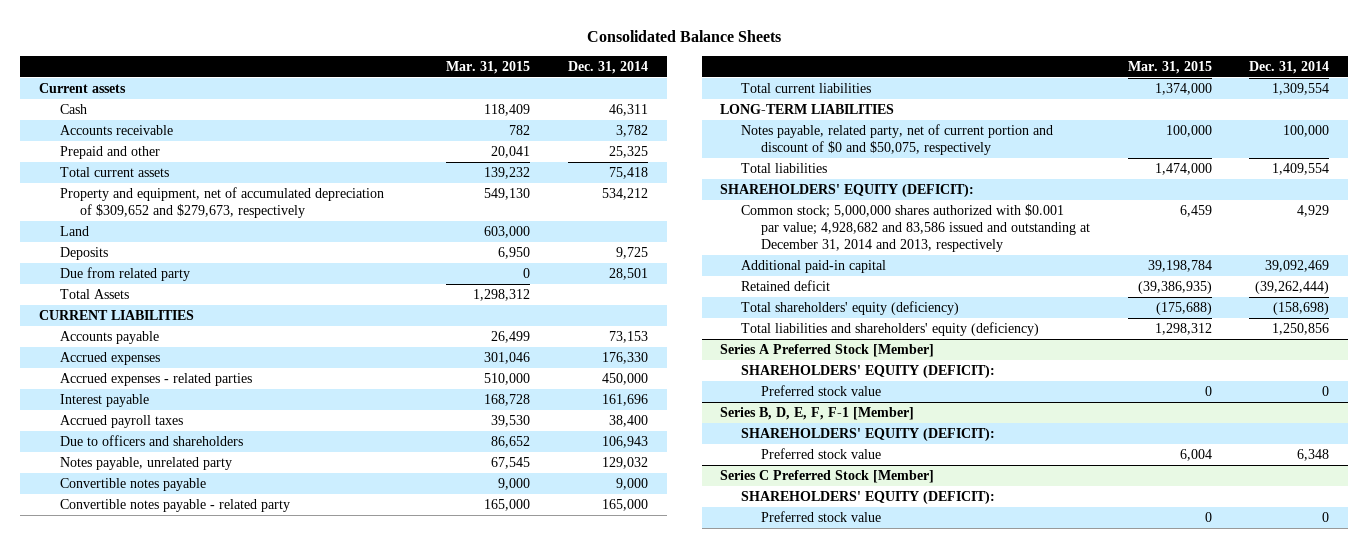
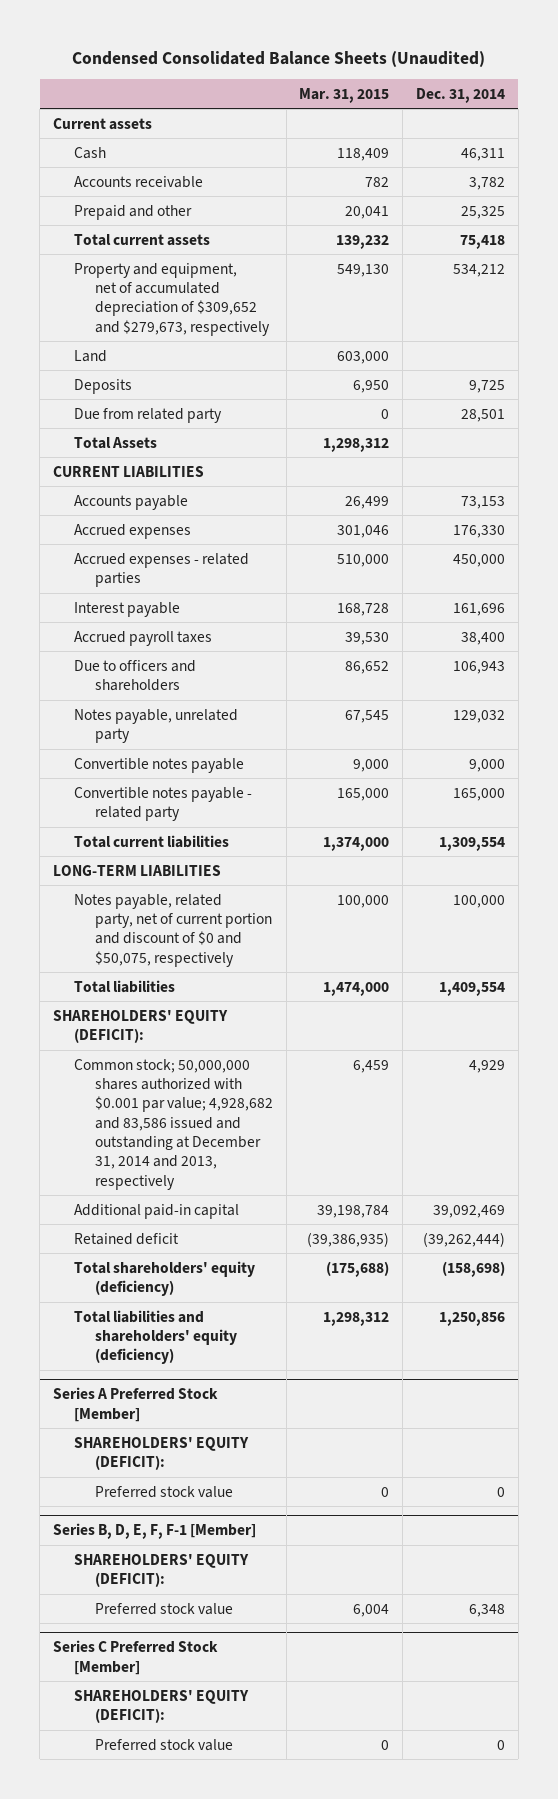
[587,30,782,43] Consolidated Balance Sheets -> [71,50,485,67] Condensed Consolidated Balance Sheets (Unaudited)
[740,203,1091,253] Common stock; 5,000,000 shares authorized with $0.001 par value; 4,928,682 and 83,586 issued and outstanding at December 31, 2014 and 2013, respectively -> [74,1058,274,1190] Common stock; 50,000,000 shares authorized with $0.001 par value; 4,928,682 and 83,586 issued and outstanding at December 31, 2014 and 2013, respectively

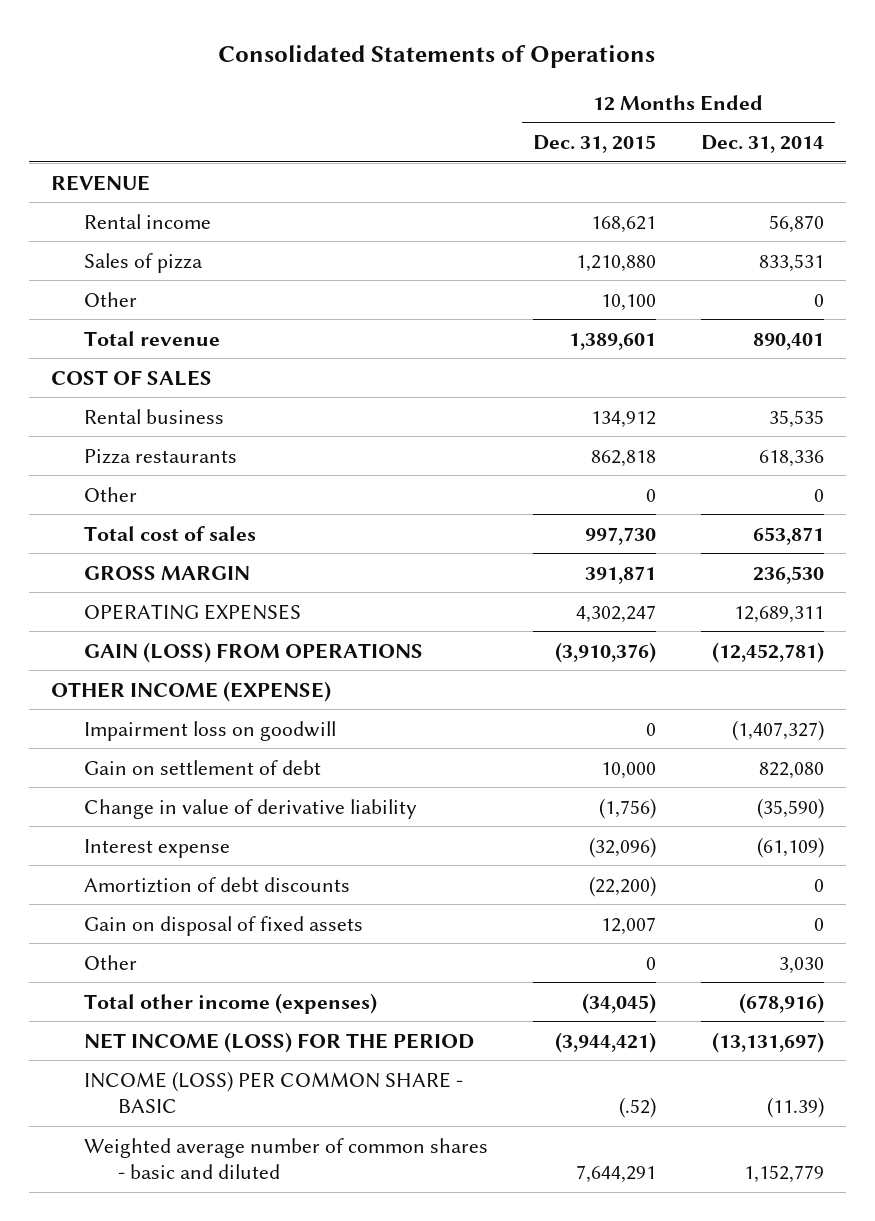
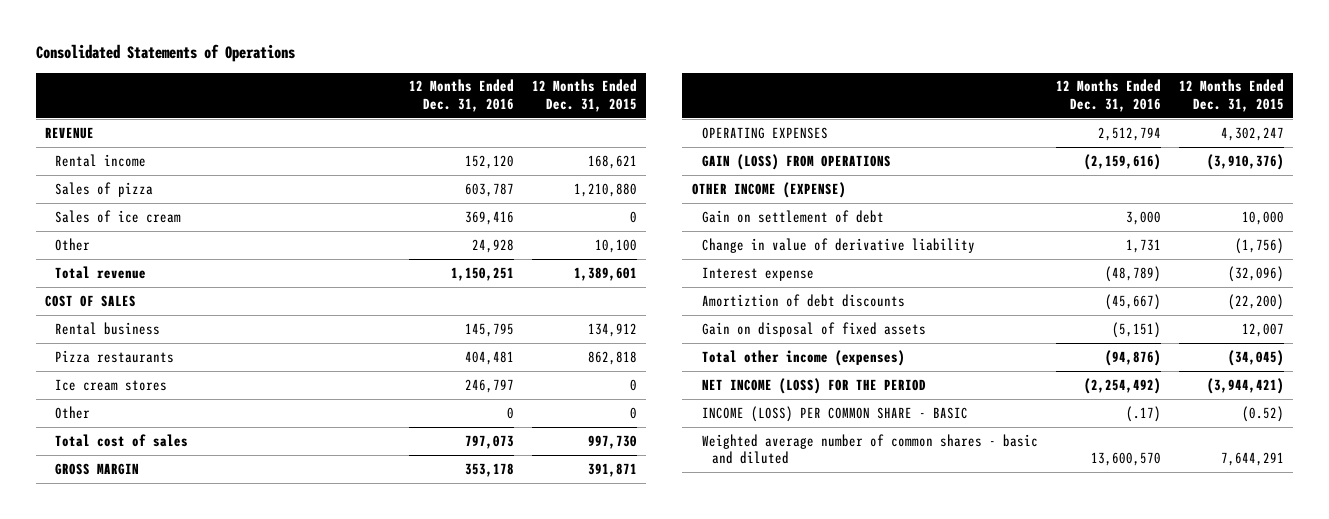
[700,135,824,154] Dec. 31, 2014 -> none
none -> [409,79,515,112] 12 Months Ended Dec. 31, 2016
none -> [55,209,182,223] Sales of ice cream
none -> [55,378,168,391] Ice cream stores
[84,720,337,741] Impairment loss on goodwill -> none
[84,954,138,970] Other -> none
[618,1097,656,1119] (.52) -> [1242,405,1285,422] (0.52)

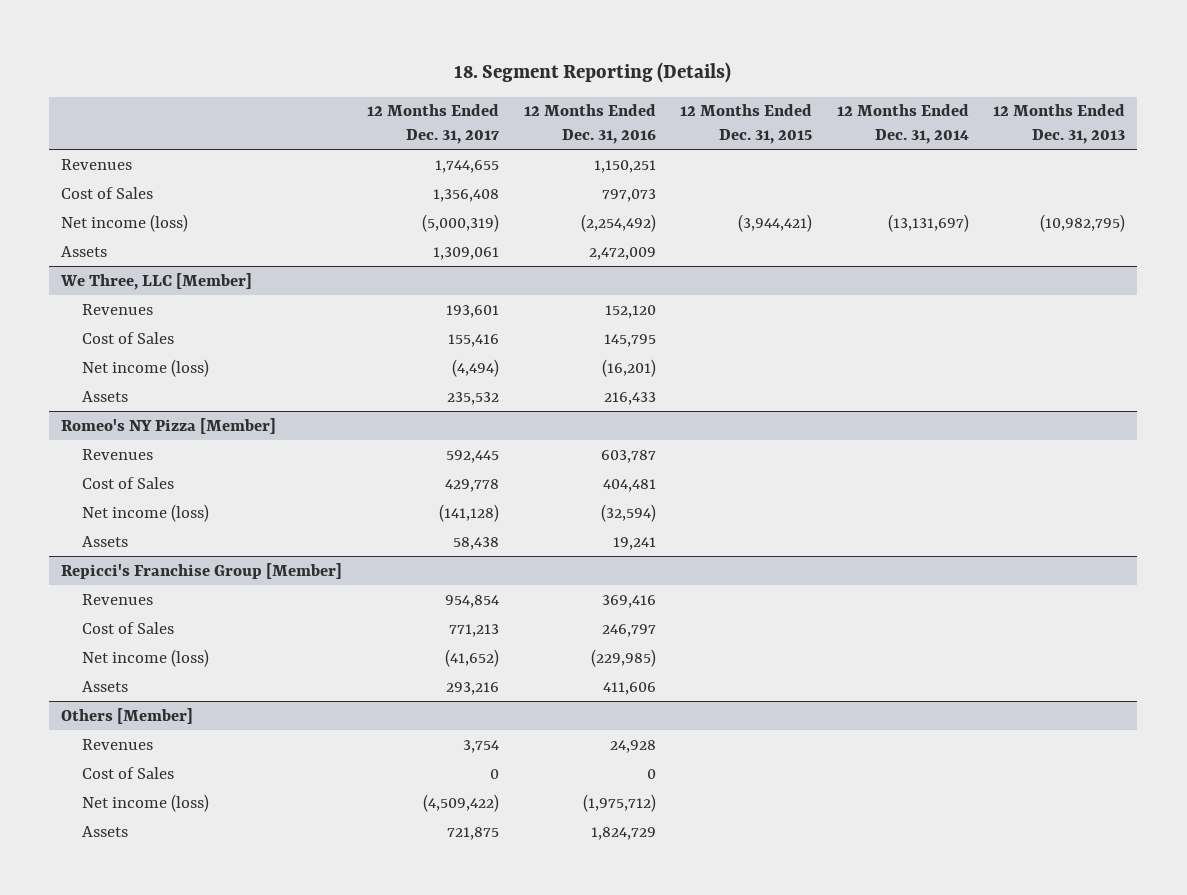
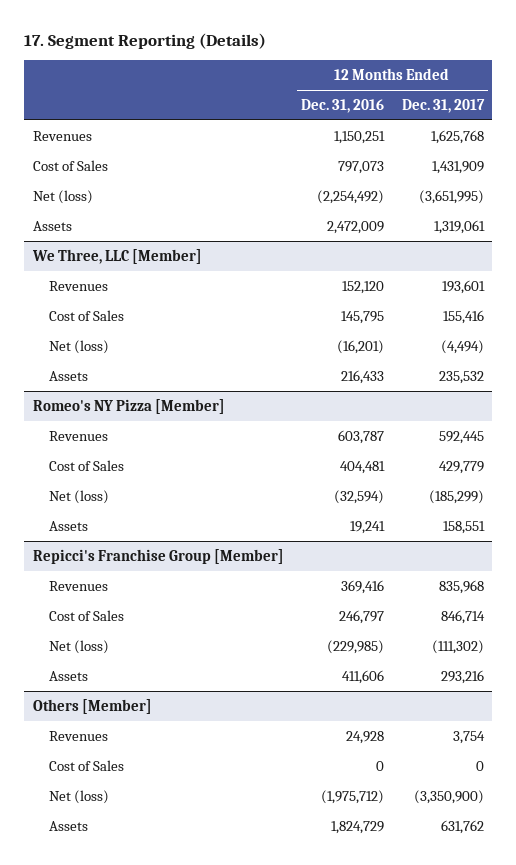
[454,61,732,83] 18. Segment Reporting (Details) -> [23,32,266,49] 17. Segment Reporting (Details)
[680,104,813,145] 12 Months Ended Dec. 31, 2015 -> none
[836,104,969,145] 12 Months Ended Dec. 31, 2014 -> none
[993,104,1126,145] 12 Months Ended Dec. 31, 2013 -> none
[435,159,500,173] 1,744,655 -> [430,129,484,144] 1,625,768
[433,188,500,202] 1,356,408 -> [431,160,484,174] 1,431,909
[61,213,189,232] Net income (loss) -> [32,189,93,204] Net (loss)
[422,213,500,232] (5,000,319) -> [418,189,484,204] (3,651,995)
[433,246,500,260] 1,309,061 -> [433,219,485,234] 1,319,061
[82,358,210,377] Net income (loss) -> [48,339,109,354] Net (loss)
[445,478,500,492] 429,778 -> [438,460,484,474] 429,779
[82,503,210,522] Net income (loss) -> [48,489,109,504] Net (loss)
[439,503,500,522] (141,128) -> [428,489,484,504] (185,299)
[453,536,500,550] 58,438 -> [442,520,485,534] 158,551
[445,594,500,608] 954,854 -> [438,579,484,594] 835,968
[449,623,500,637] 771,213 -> [440,609,485,624] 846,714
[82,648,210,667] Net income (loss) -> [48,639,109,654] Net (loss)
[445,648,500,667] (41,652) -> [431,639,484,654] (111,302)
[82,793,210,812] Net income (loss) -> [48,789,109,804] Net (loss)
[423,793,500,812] (4,509,422) -> [413,789,484,804] (3,350,900)
[447,826,500,840] 721,875 -> [440,819,484,834] 631,762

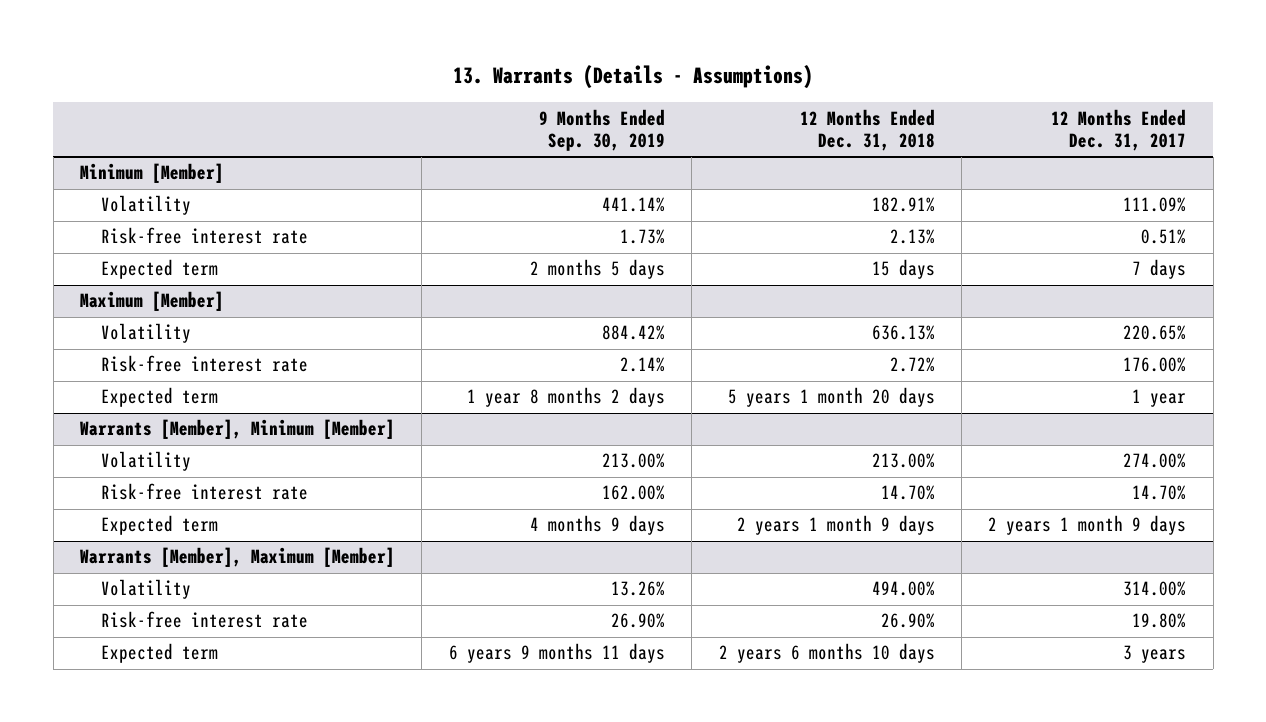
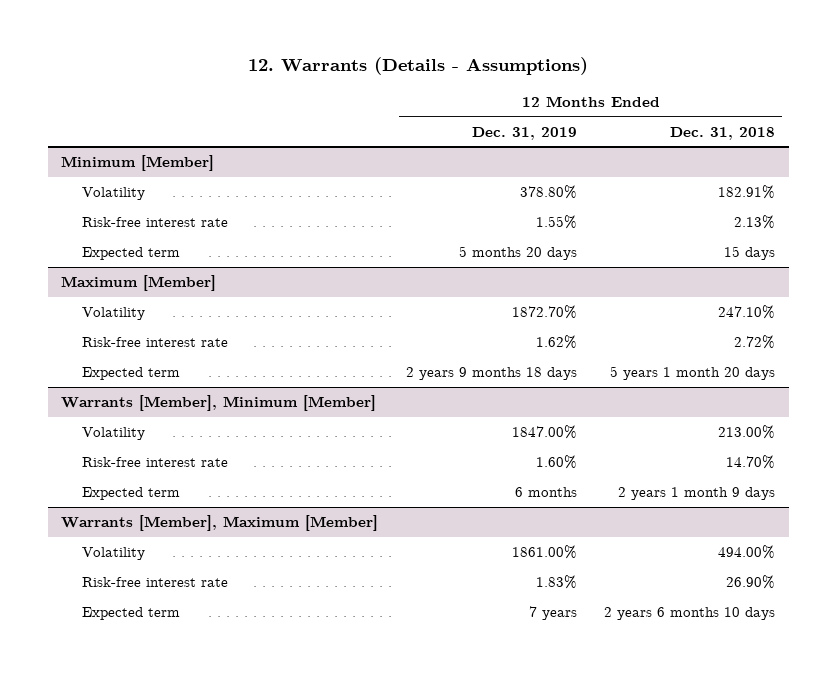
[453,64,814,89] 13. Warrants (Details - Assumptions) -> [248,57,589,76] 12. Warrants (Details - Assumptions)
[538,108,665,152] 9 Months Ended Sep. 30, 2019 -> none
[1051,108,1187,152] 12 Months Ended Dec. 31, 2017 -> none
none -> [471,126,577,140] Dec. 31, 2019
[871,325,935,341] 636.13% -> [718,305,776,320] 247.10%

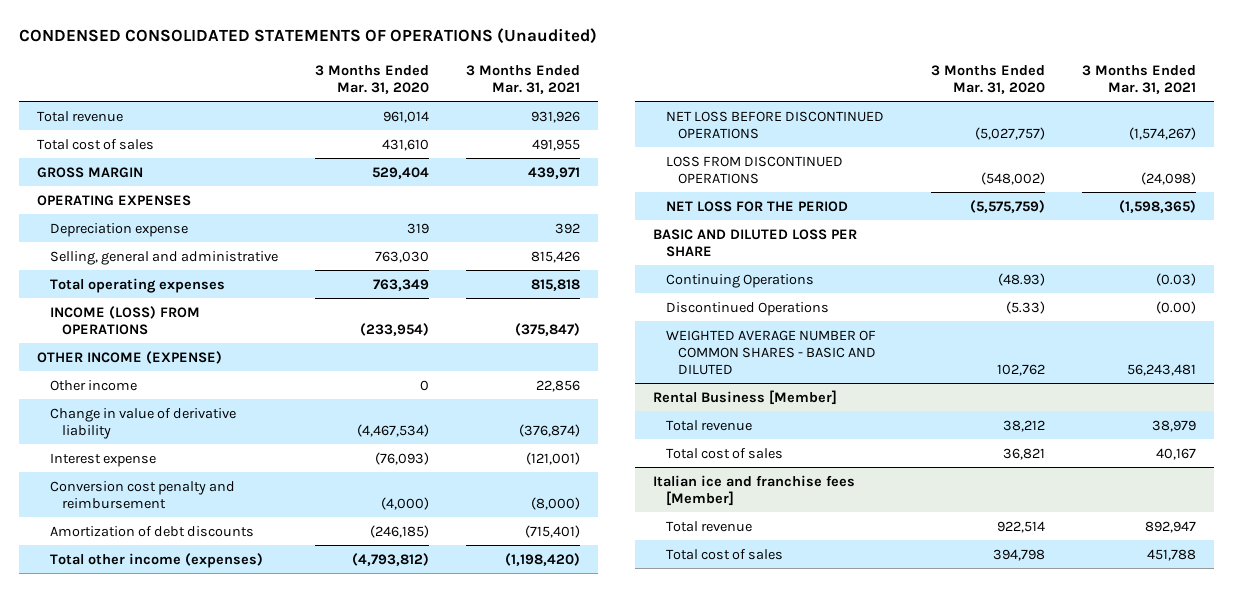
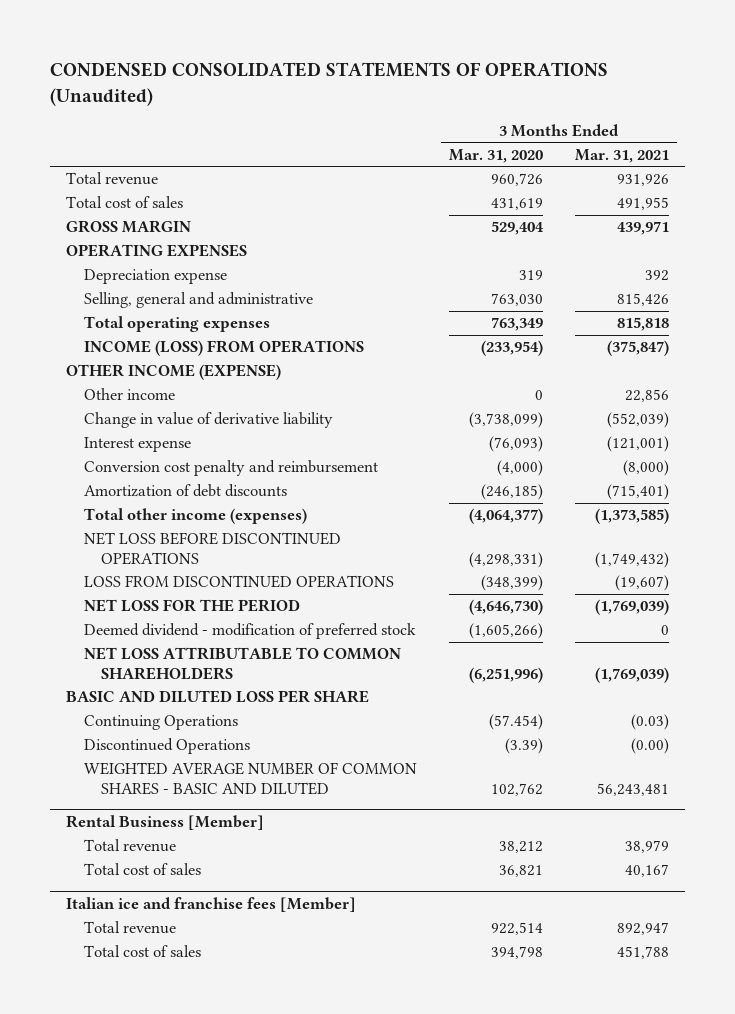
[382,110,429,123] 961,014 -> [490,173,543,187] 960,726
[381,138,429,151] 431,610 -> [490,198,543,211] 431,619
[356,423,429,437] (4,467,534) -> [468,412,543,429] (3,738,099)
[518,423,580,437] (376,874) -> [606,412,669,429] (552,039)
[351,552,429,566] (4,793,812) -> [468,508,543,525] (4,064,377)
[504,552,580,566] (1,198,420) -> [594,508,669,525] (1,373,585)
[974,126,1045,140] (5,027,757) -> [468,551,543,568] (4,298,331)
[1128,126,1196,140] (1,574,267) -> [594,551,669,568] (1,749,432)
[980,171,1045,185] (548,002) -> [480,575,543,592] (348,399)
[1140,171,1196,185] (24,098) -> [614,575,669,592] (19,607)
[969,199,1045,213] (5,575,759) -> [468,599,543,616] (4,646,730)
[1118,199,1196,213] (1,598,365) -> [594,599,669,616] (1,769,039)
none -> [83,623,416,640] Deemed dividend - modification of preferred stock
none -> [83,647,401,680] NET LOSS ATTRIBUTABLE TO COMMON SHAREHOLDERS
[997,272,1045,286] (48.93) -> [488,714,543,731] (57.454)
[1005,300,1045,314] (5.33) -> [504,738,543,755] (3.39)

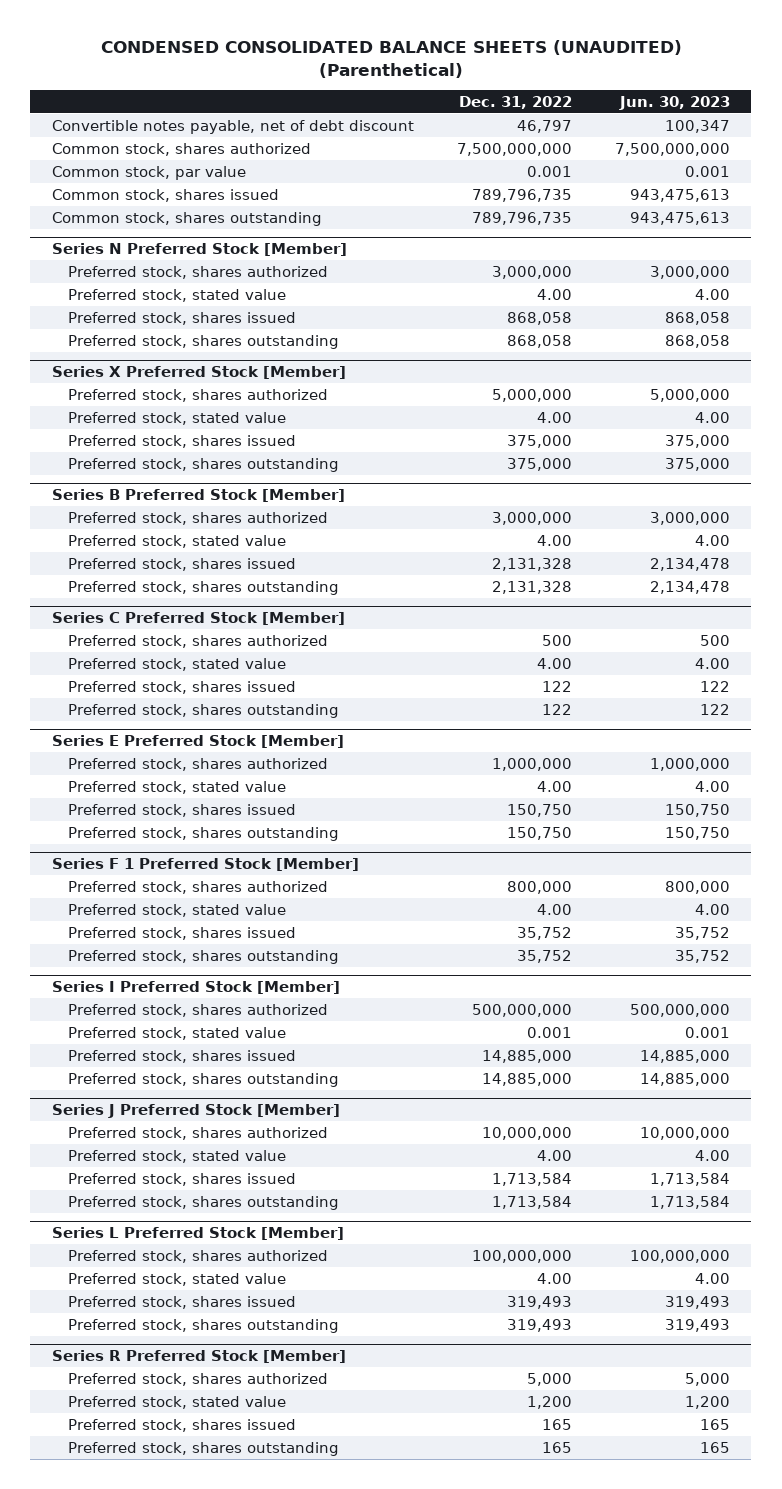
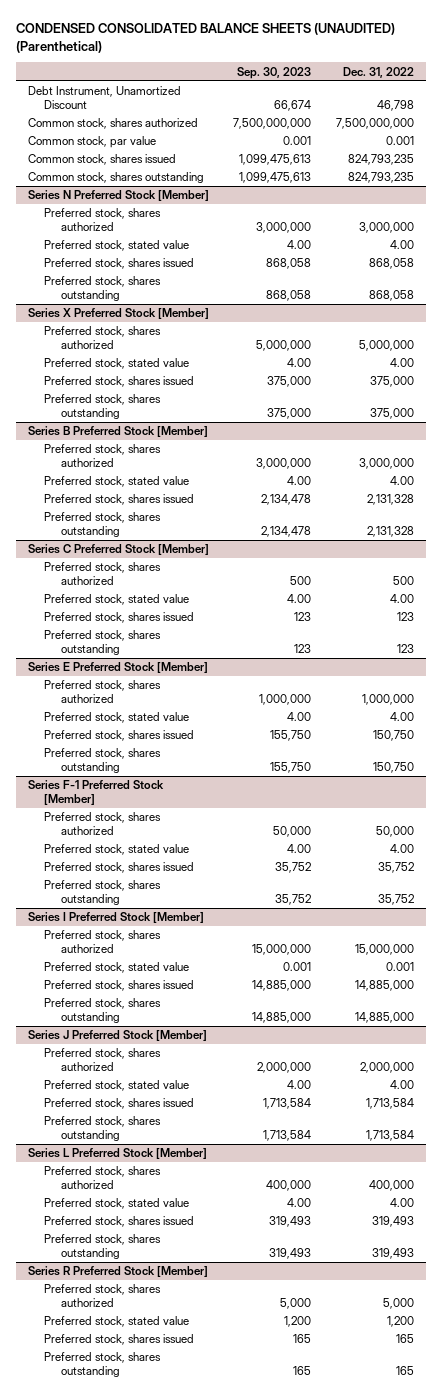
[618,95,730,110] Jun. 30, 2023 -> none
none -> [237,66,312,79] Sep. 30, 2023
[51,119,414,134] Convertible notes payable, net of debt discount -> none
none -> [27,86,181,110] Debt Instrument, Unamortized Discount
[471,188,572,202] 789,796,735 -> [347,154,414,166] 824,793,235
[471,211,572,225] 789,796,735 -> [347,172,414,184] 824,793,235
[541,680,572,692] 122 -> [396,612,414,622] 123
[541,703,572,715] 122 -> [396,644,414,654] 123
[51,858,359,872] Series F 1 Preferred Stock [Member] -> [27,780,164,806] Series F-1 Preferred Stock [Member]
[506,880,572,894] 800,000 -> [375,826,414,838] 50,000
[471,1003,572,1017] 500,000,000 -> [354,944,414,956] 15,000,000
[481,1126,572,1140] 10,000,000 -> [359,1062,414,1074] 2,000,000
[471,1249,572,1263] 100,000,000 -> [368,1180,414,1192] 400,000

